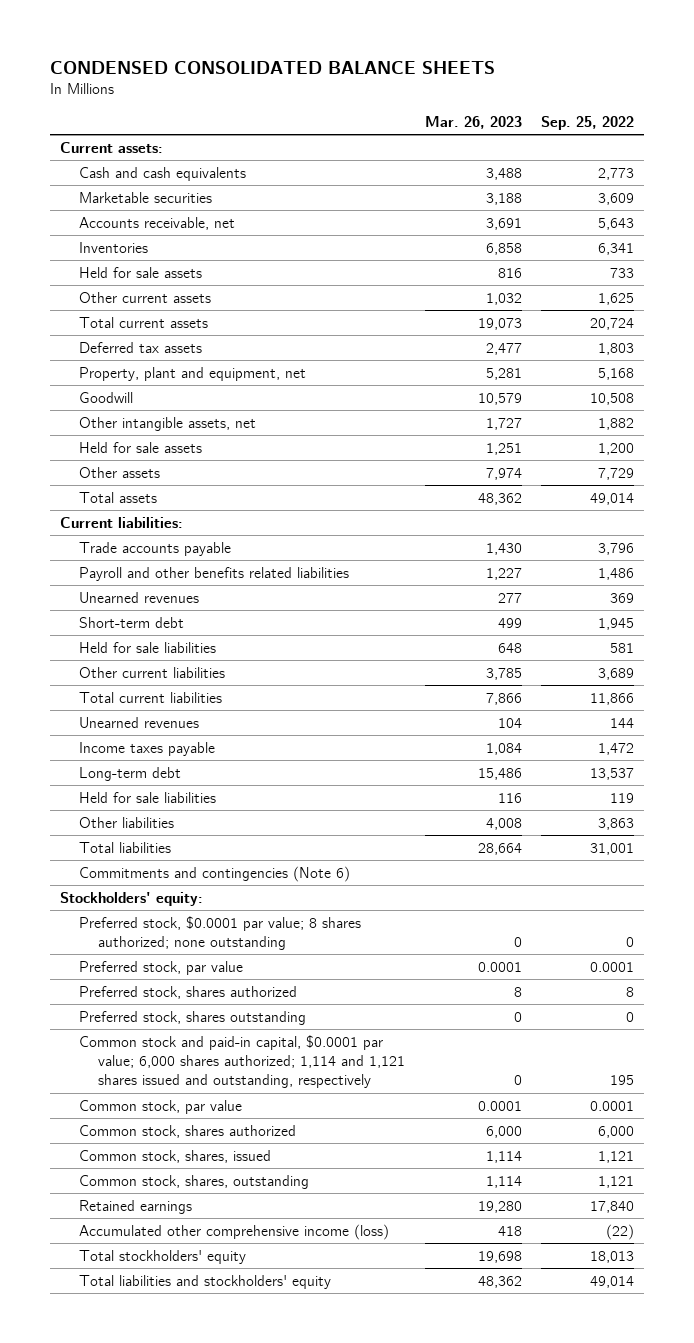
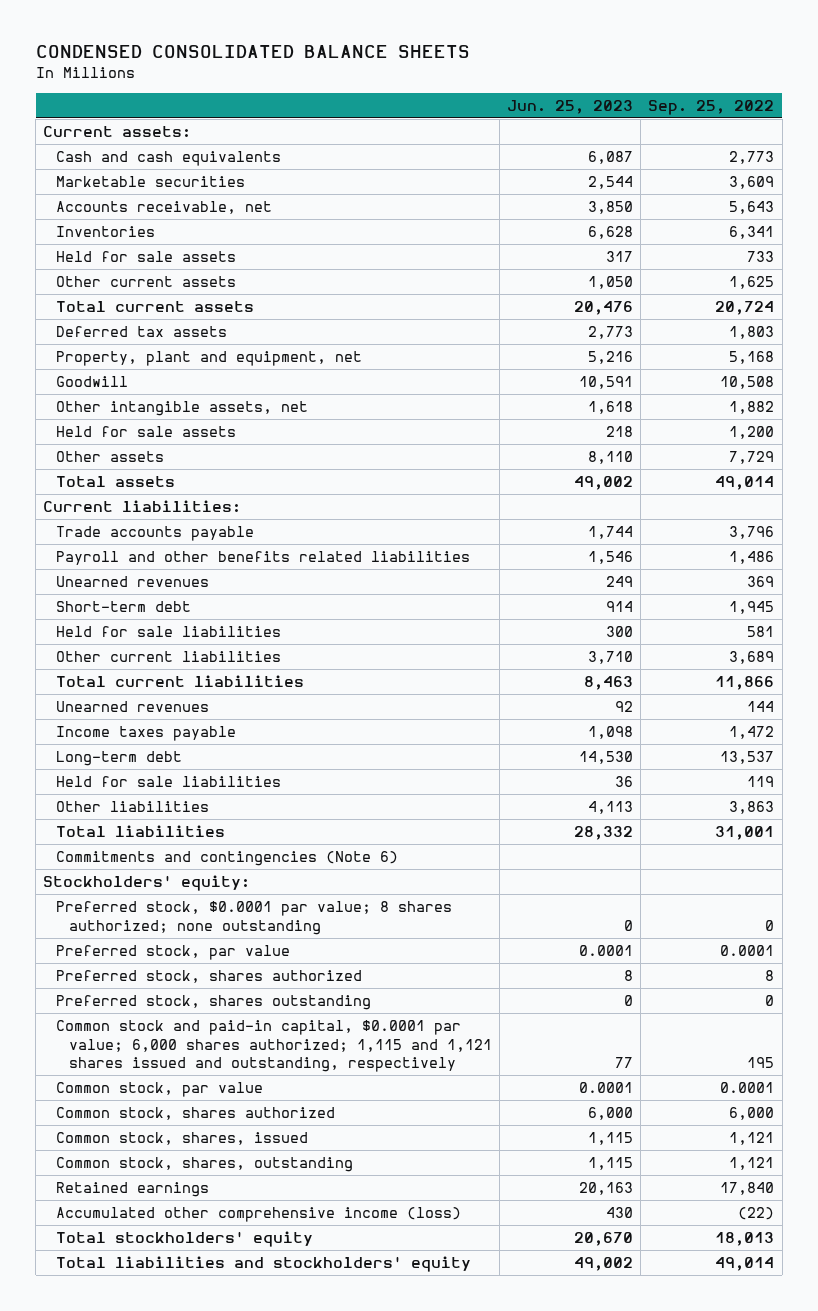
[424,115,522,129] Mar. 26, 2023 -> none
none -> [506,99,633,114] Jun. 25, 2023
[79,1034,405,1089] Common stock and paid-in capital, $0.0001 par value; 6,000 shares authorized; 1,114 and 1,121 shares issued and outstanding, respectively -> [55,1020,492,1073] Common stock and paid-in capital, $0.0001 par value; 6,000 shares authorized; 1,115 and 1,121 shares issued and outstanding, respectively

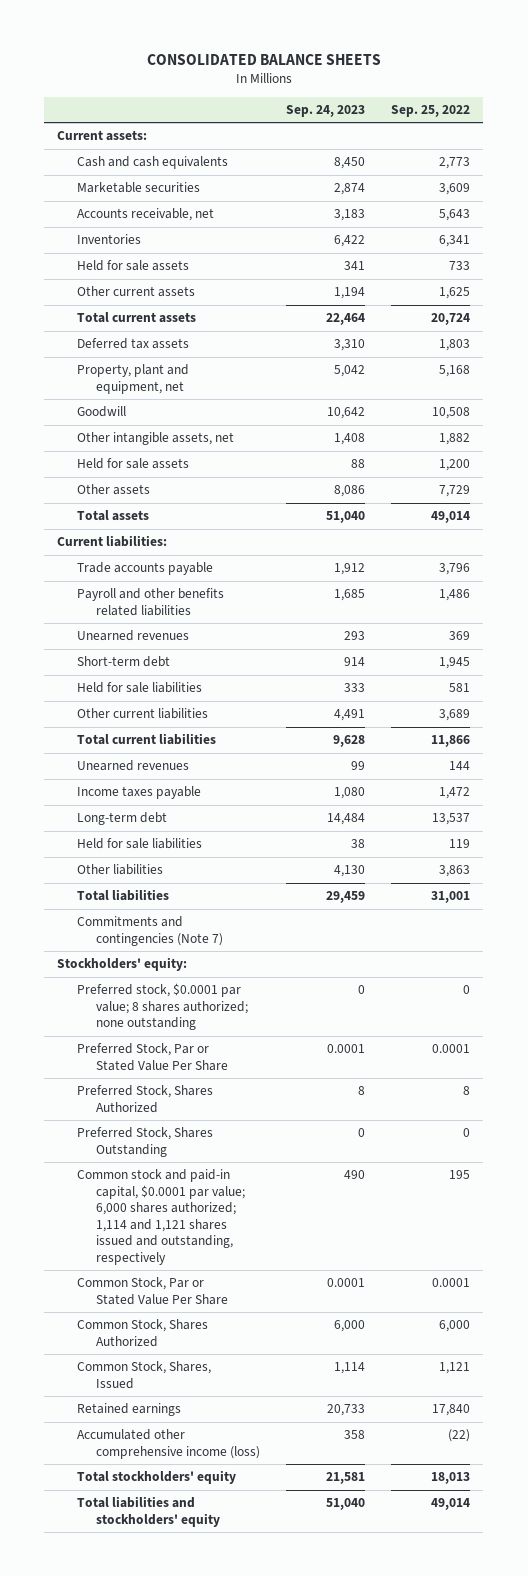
[35,45,470,59] CONDENSED CONSOLIDATED BALANCE SHEETS -> [146,54,381,66] CONSOLIDATED BALANCE SHEETS
[506,99,633,114] Jun. 25, 2023 -> none
none -> [286,105,366,118] Sep. 24, 2023
[55,851,398,867] Commitments and contingencies (Note 6) -> [76,916,224,946] Commitments and contingencies (Note 7)
[55,1157,353,1173] Common stock, shares, outstanding -> none
[55,945,290,961] Preferred stock, par value -> [76,1043,229,1071] Preferred Stock, Par or Stated Value Per Share
[55,970,362,984] Preferred stock, shares authorized -> [76,1085,213,1113] Preferred Stock, Shares Authorized
[55,995,371,1011] Preferred stock, shares outstanding -> [76,1127,213,1157] Preferred Stock, Shares Outstanding
[55,1020,492,1073] Common stock and paid-in capital, $0.0001 par value; 6,000 shares authorized; 1,115 and 1,121 shares issued and outstanding, respectively -> [76,1169,246,1265] Common stock and paid-in capital, $0.0001 par value; 6,000 shares authorized; 1,114 and 1,121 shares issued and outstanding, respectively
[55,1082,263,1098] Common stock, par value -> [76,1277,229,1305] Common Stock, Par or Stated Value Per Share
[55,1107,335,1121] Common stock, shares authorized -> [76,1319,208,1347] Common Stock, Shares Authorized
[55,1132,308,1146] Common stock, shares, issued -> [76,1361,211,1389] Common Stock, Shares, Issued

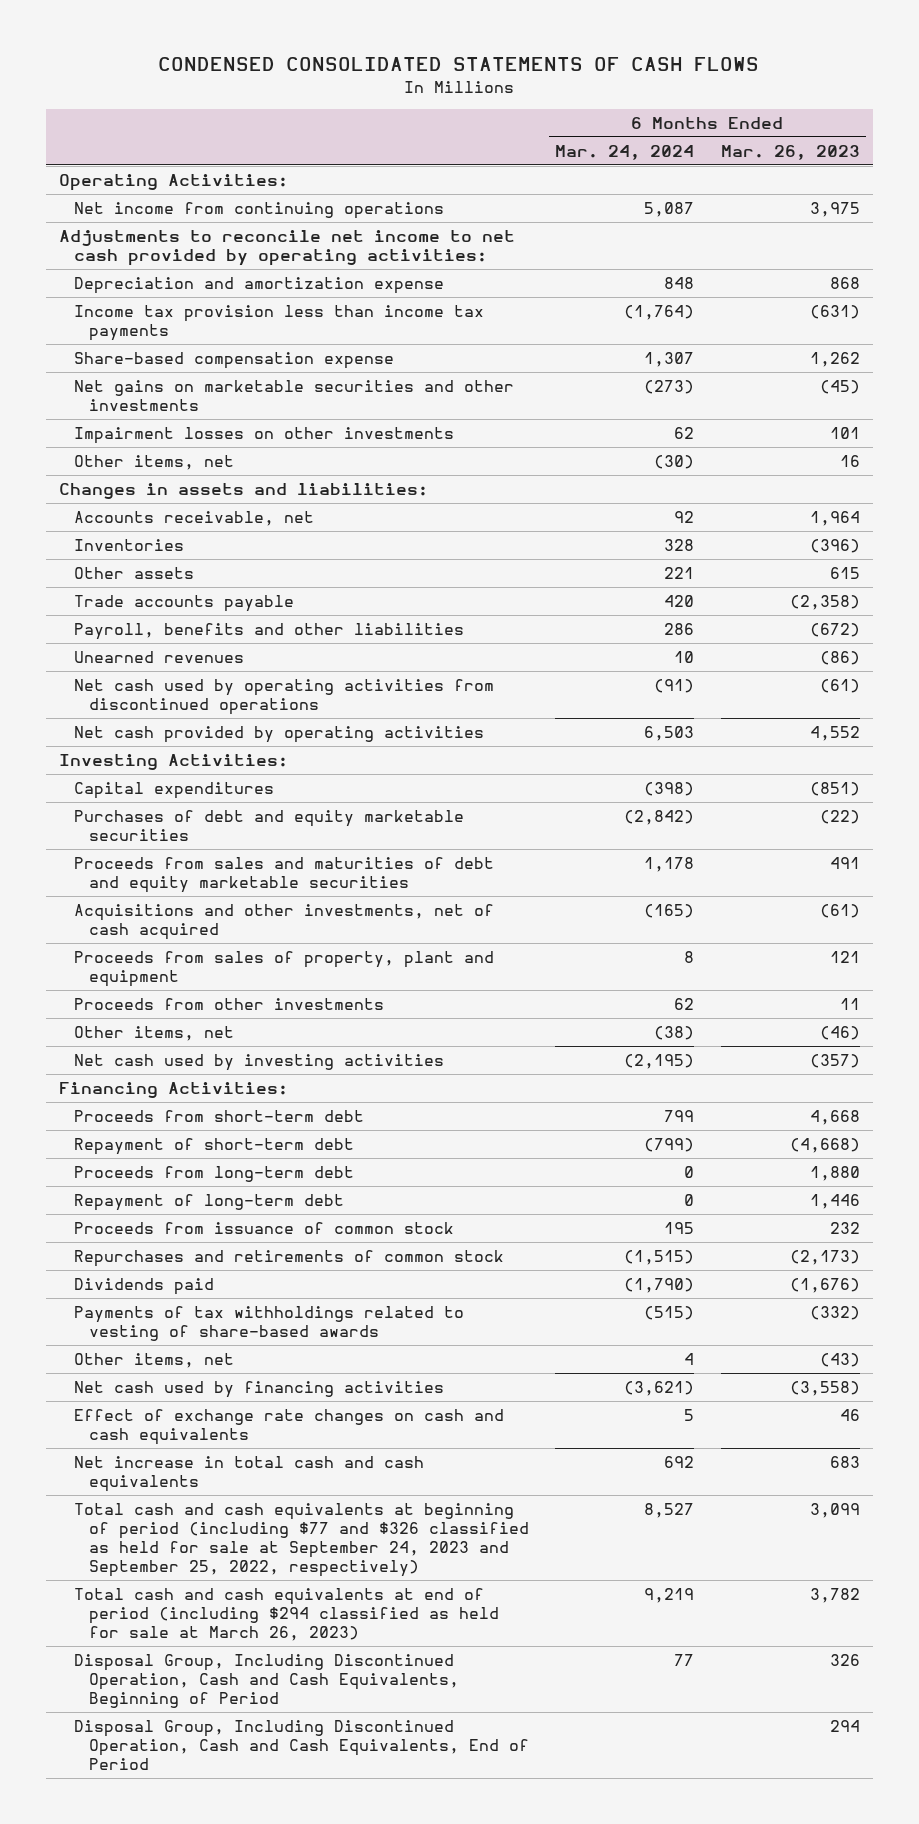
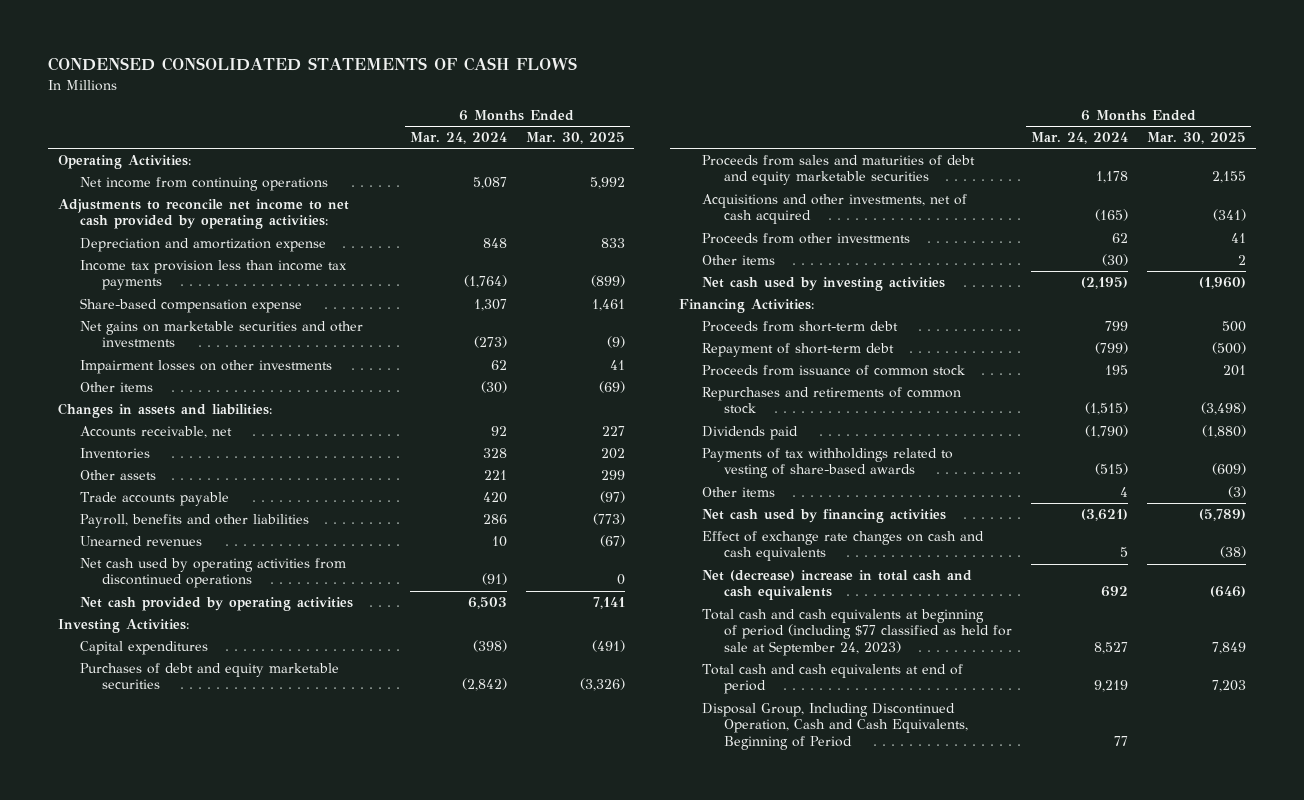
[720,144,860,160] Mar. 26, 2023 -> none
none -> [525,132,625,145] Mar. 30, 2025
[73,455,234,471] Other items, net -> [80,382,154,393] Other items
[73,951,494,988] Proceeds from sales of property, plant and equipment -> none
[73,1026,234,1042] Other items, net -> [701,255,775,266] Other items
[654,1026,695,1041] (38) -> [1102,254,1129,267] (30)
[73,1166,354,1183] Proceeds from long-term debt -> none
[73,1194,344,1212] Repayment of long-term debt -> none
[73,1353,234,1369] Other items, net -> [701,487,775,498] Other items
[73,1456,424,1493] Net increase in total cash and cash equivalents -> [701,570,972,601] Net (decrease) increase in total cash and cash equivalents
[73,1503,529,1577] Total cash and cash equivalents at beginning of period (including $77 and $326 classified as held for sale at September 24, 2023 and September 25, 2022, respectively) -> [701,609,1012,656] Total cash and cash equivalents at beginning of period (including $77 classified as held for sale at September 24, 2023)
[73,1588,499,1641] Total cash and cash equivalents at end of period (including $294 classified as held for sale at March 26, 2023) -> [701,664,963,695] Total cash and cash equivalents at end of period
[73,1720,529,1770] Disposal Group, Including Discontinued Operation, Cash and Cash Equivalents, End of Period -> none

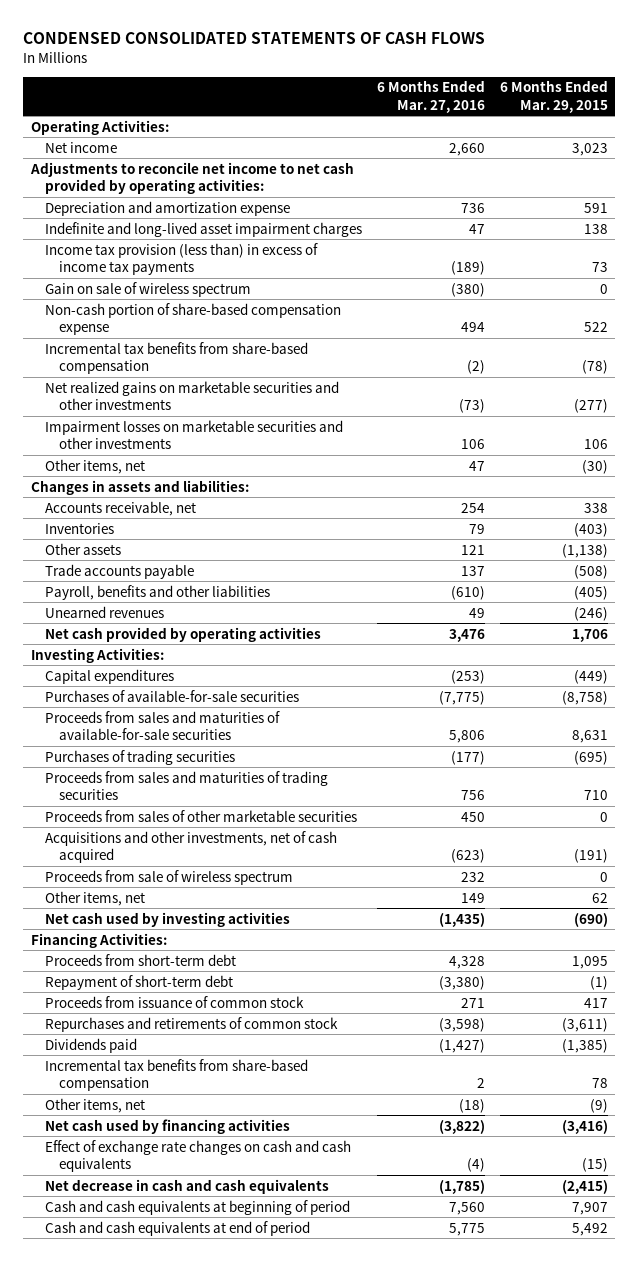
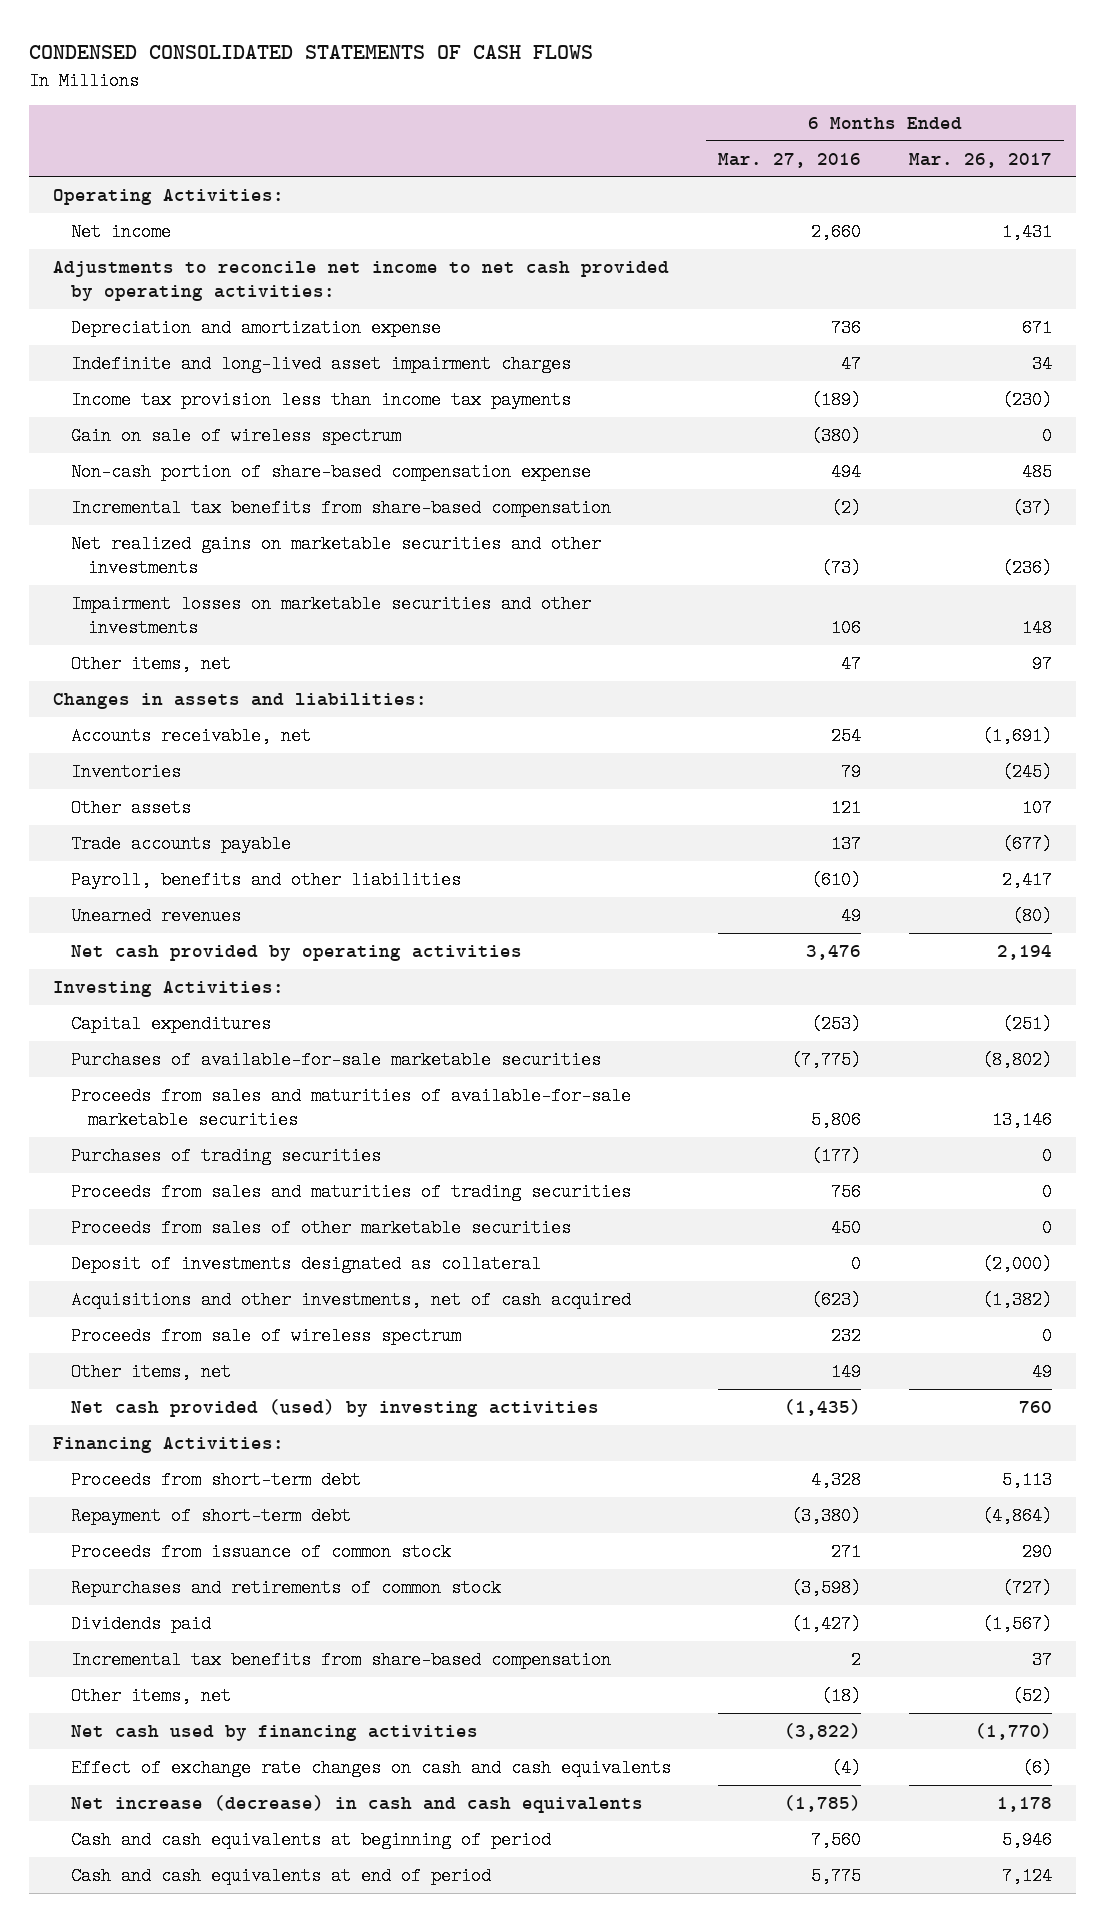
[499,80,608,113] 6 Months Ended Mar. 29, 2015 -> none
none -> [909,152,1053,168] Mar. 26, 2017
[45,242,319,276] Income tax provision (less than) in excess of income tax payments -> [70,390,571,409] Income tax provision less than income tax payments
[45,689,300,702] Purchases of available-for-sale securities -> [70,1050,601,1069] Purchases of available-for-sale marketable securities
[45,710,281,741] Proceeds from sales and maturities of available-for-sale securities -> [70,1086,631,1130] Proceeds from sales and maturities of available-for-sale marketable securities
none -> [70,1254,541,1273] Deposit of investments designated as collateral
[45,911,291,927] Net cash used by investing activities -> [70,1398,599,1417] Net cash provided (used) by investing activities
[45,1178,330,1194] Net decrease in cash and cash equivalents -> [70,1794,643,1813] Net increase (decrease) in cash and cash equivalents

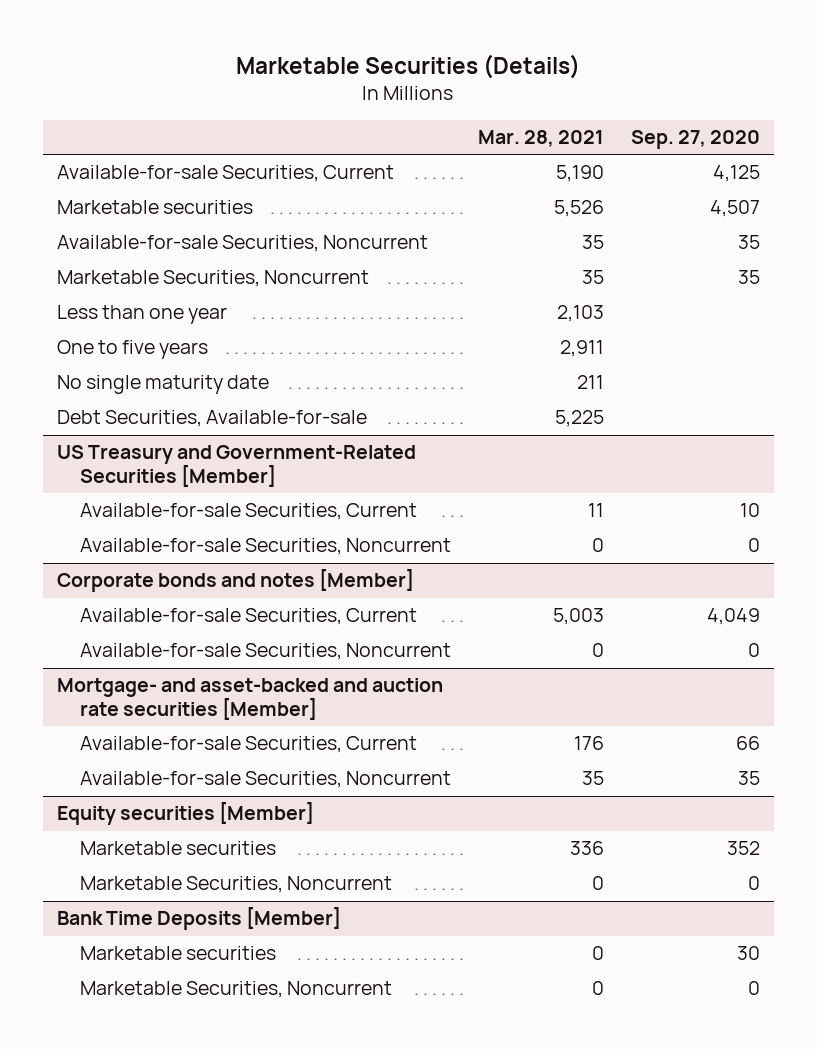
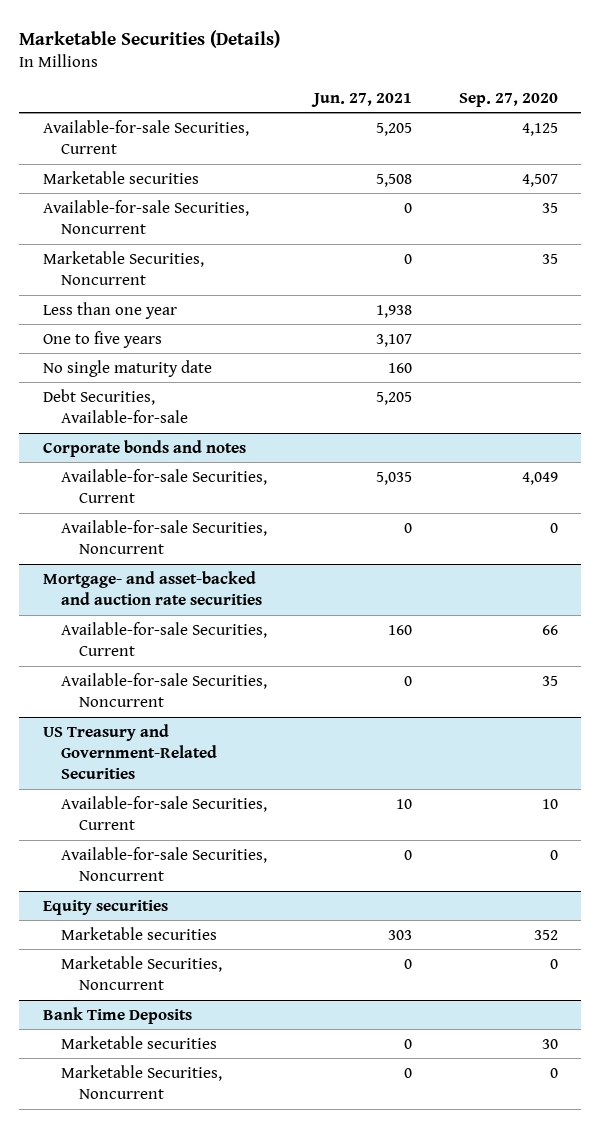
[477,130,604,148] Mar. 28, 2021 -> none
none -> [310,92,412,107] Jun. 27, 2021
[56,445,416,488] US Treasury and Government-Related Securities [Member] -> none
[79,503,417,521] Available-for-sale Securities, Current -> none
[79,538,451,556] Available-for-sale Securities, Noncurrent -> none
[56,569,414,593] Corporate bonds and notes [Member] -> [42,439,246,457] Corporate bonds and notes
[56,678,443,721] Mortgage- and asset-backed and auction rate securities [Member] -> [42,570,262,606] Mortgage- and asset-backed and auction rate securities
none -> [42,723,217,780] US Treasury and Government-Related Securities
none -> [60,795,267,831] Available-for-sale Securities, Current
none -> [60,846,267,882] Available-for-sale Securities, Noncurrent
[56,802,314,826] Equity securities [Member] -> [42,899,168,915] Equity securities
[56,907,341,931] Bank Time Deposits [Member] -> [42,1006,192,1024] Bank Time Deposits

